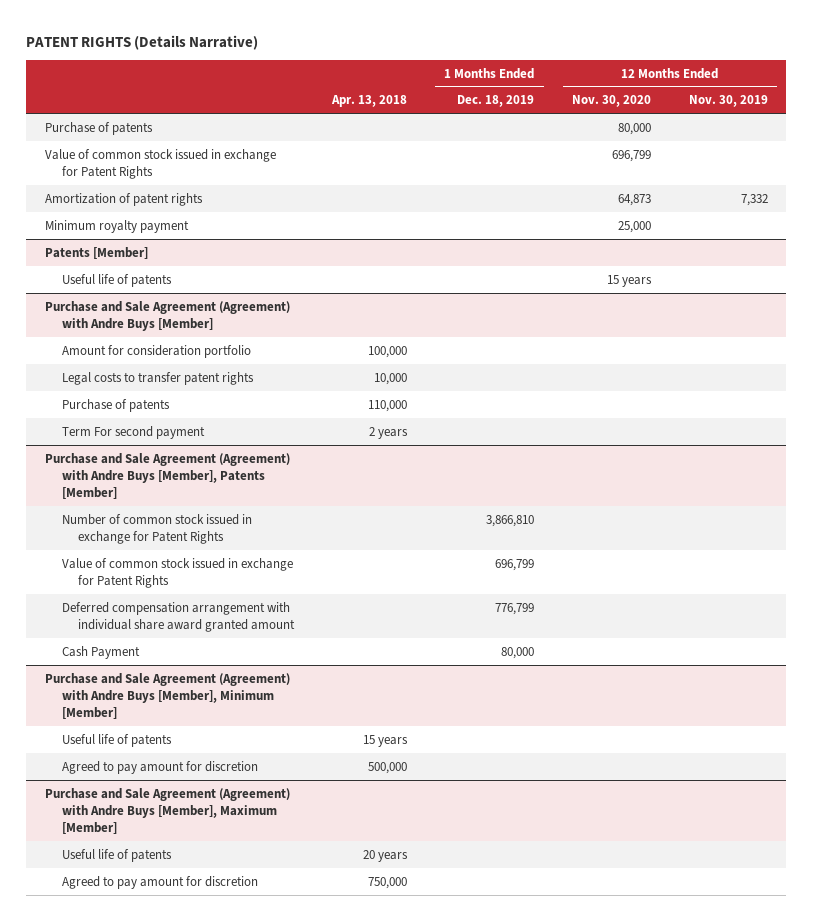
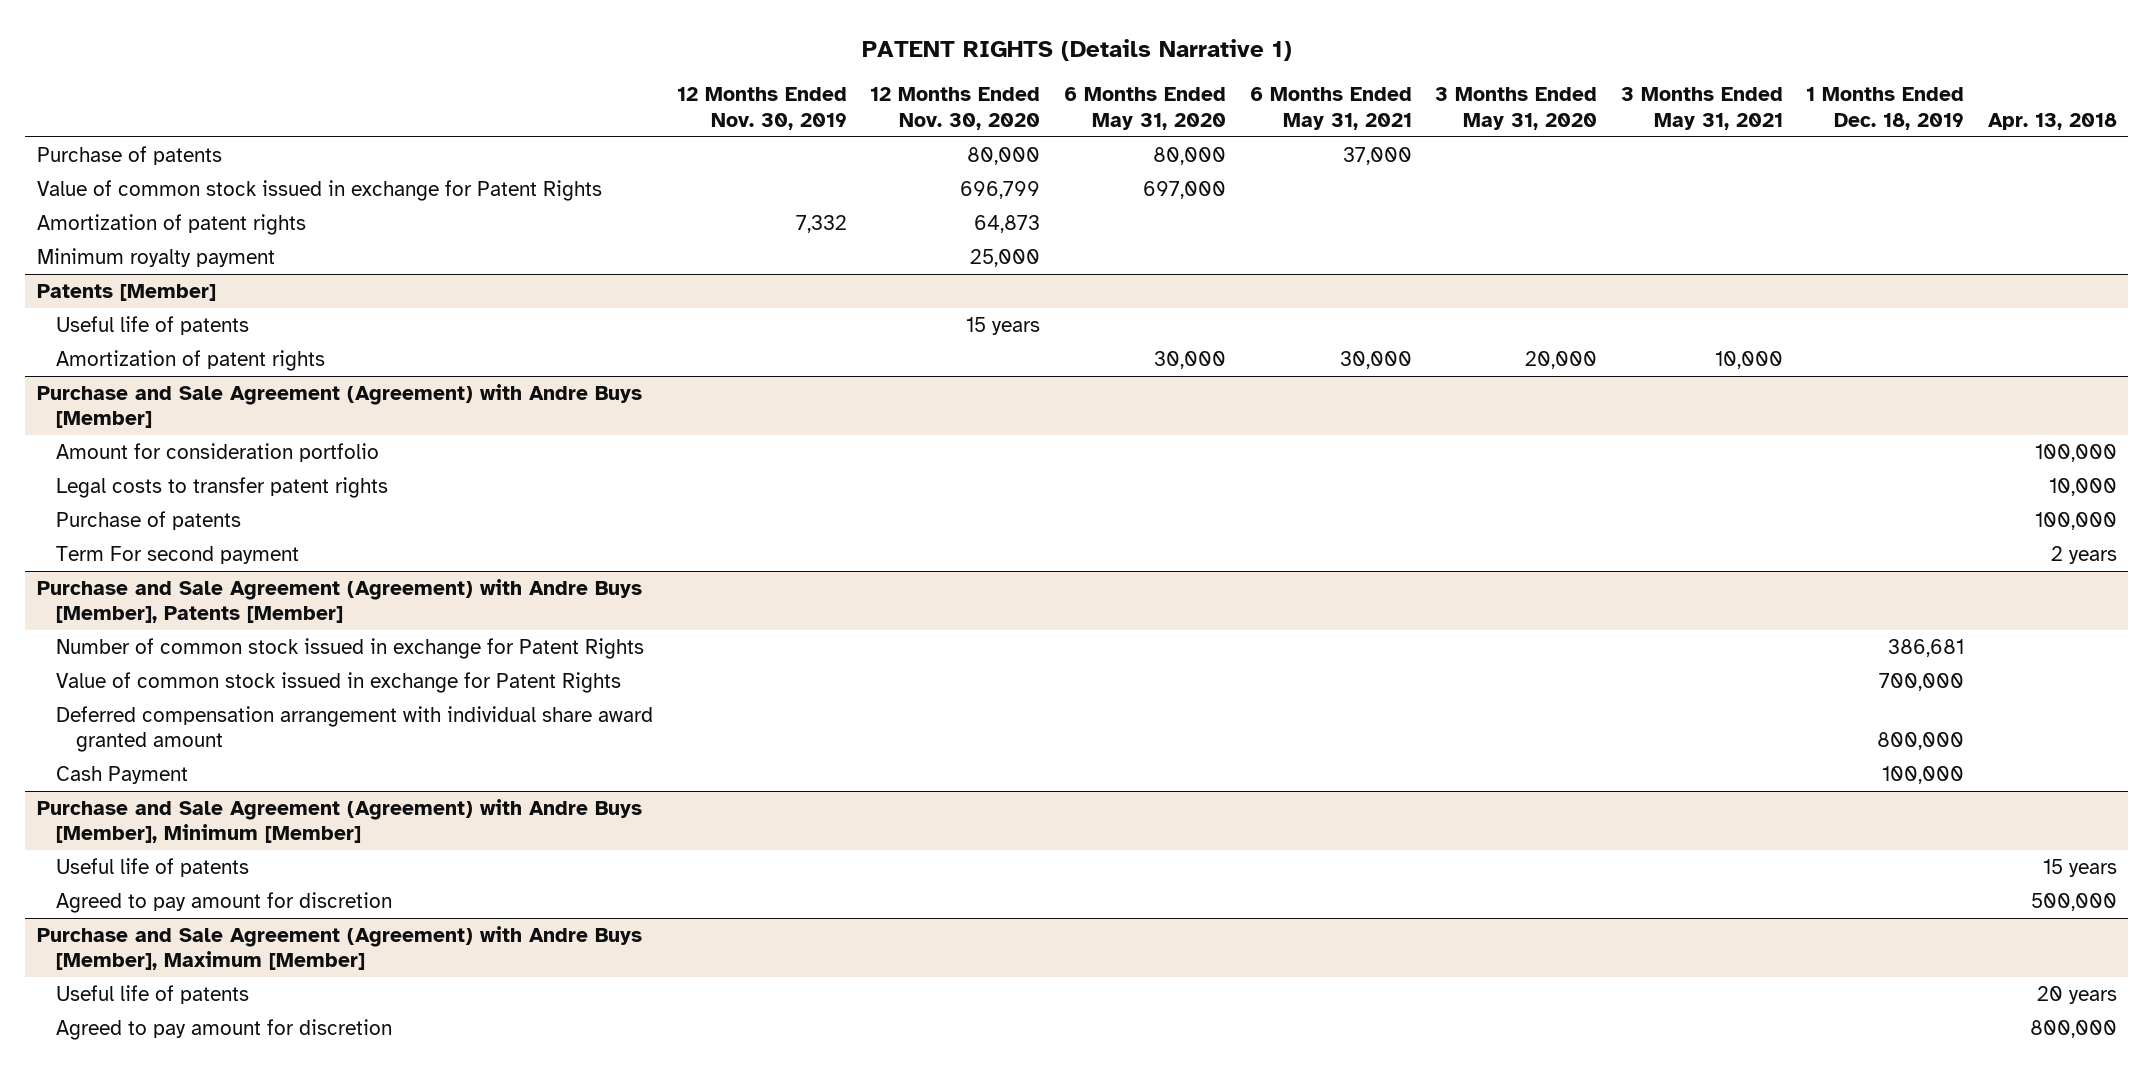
[26,34,259,50] PATENT RIGHTS (Details Narrative) -> [861,39,1292,62] PATENT RIGHTS (Details Narrative 1)
none -> [1064,87,1227,130] 6 Months Ended May 31, 2020
none -> [1249,87,1412,130] 6 Months Ended May 31, 2021
none -> [1435,87,1598,130] 3 Months Ended May 31, 2020
none -> [1620,87,1783,130] 3 Months Ended May 31, 2021
none -> [56,349,326,371] Amortization of patent rights
[367,399,407,412] 110,000 -> [2034,511,2117,530] 100,000
[486,514,535,527] 3,866,810 -> [1888,638,1965,657] 386,681
[495,558,535,571] 696,799 -> [1879,672,1965,691] 700,000
[495,602,535,615] 776,799 -> [1877,732,1965,751] 800,000
[501,646,535,659] 80,000 -> [1882,765,1965,784] 100,000
[367,876,407,889] 750,000 -> [2029,1019,2117,1038] 800,000

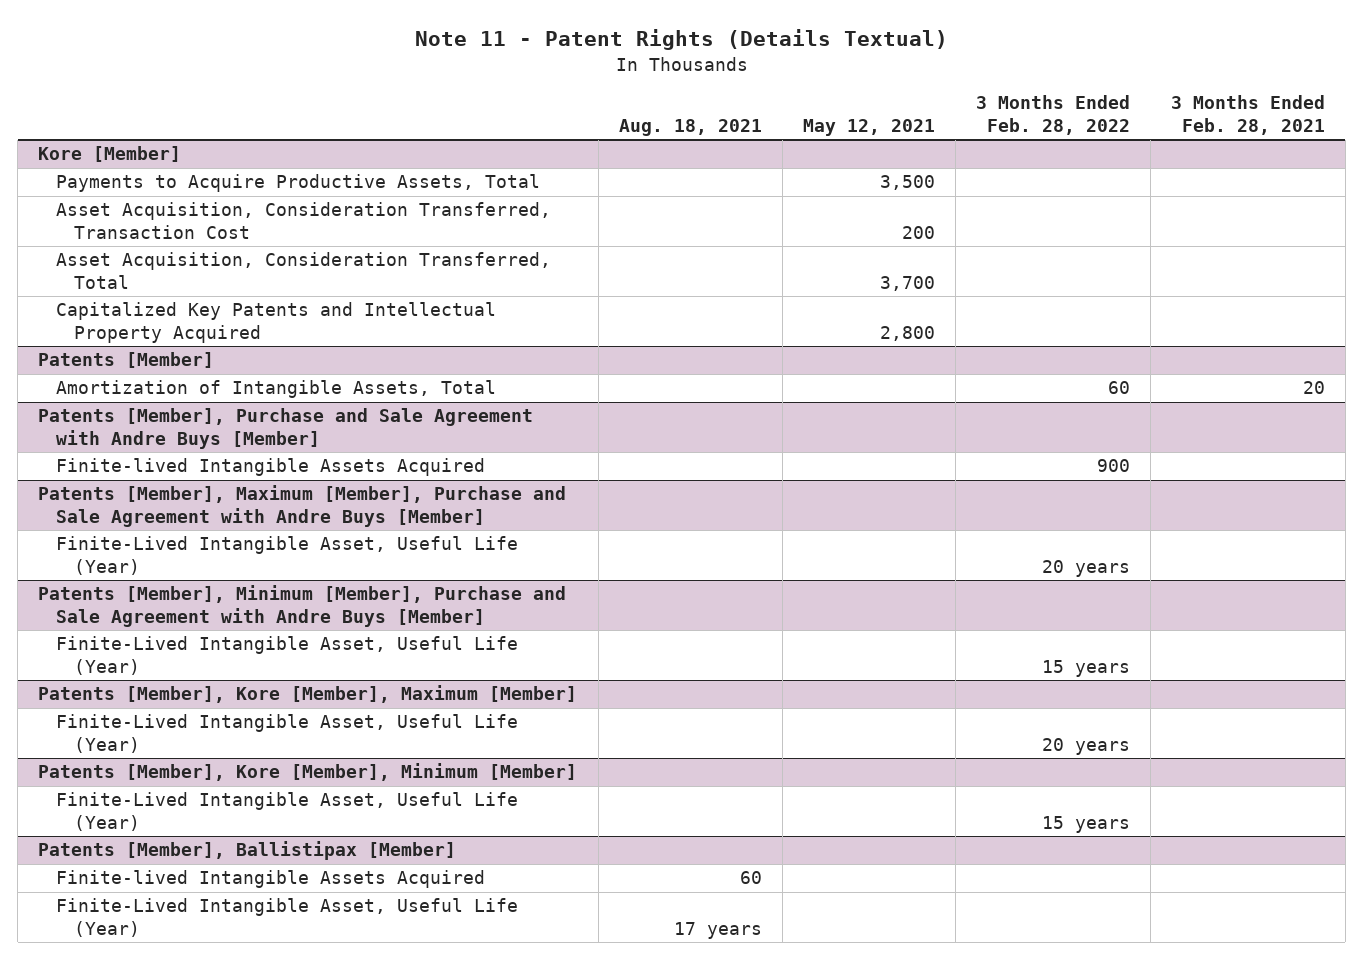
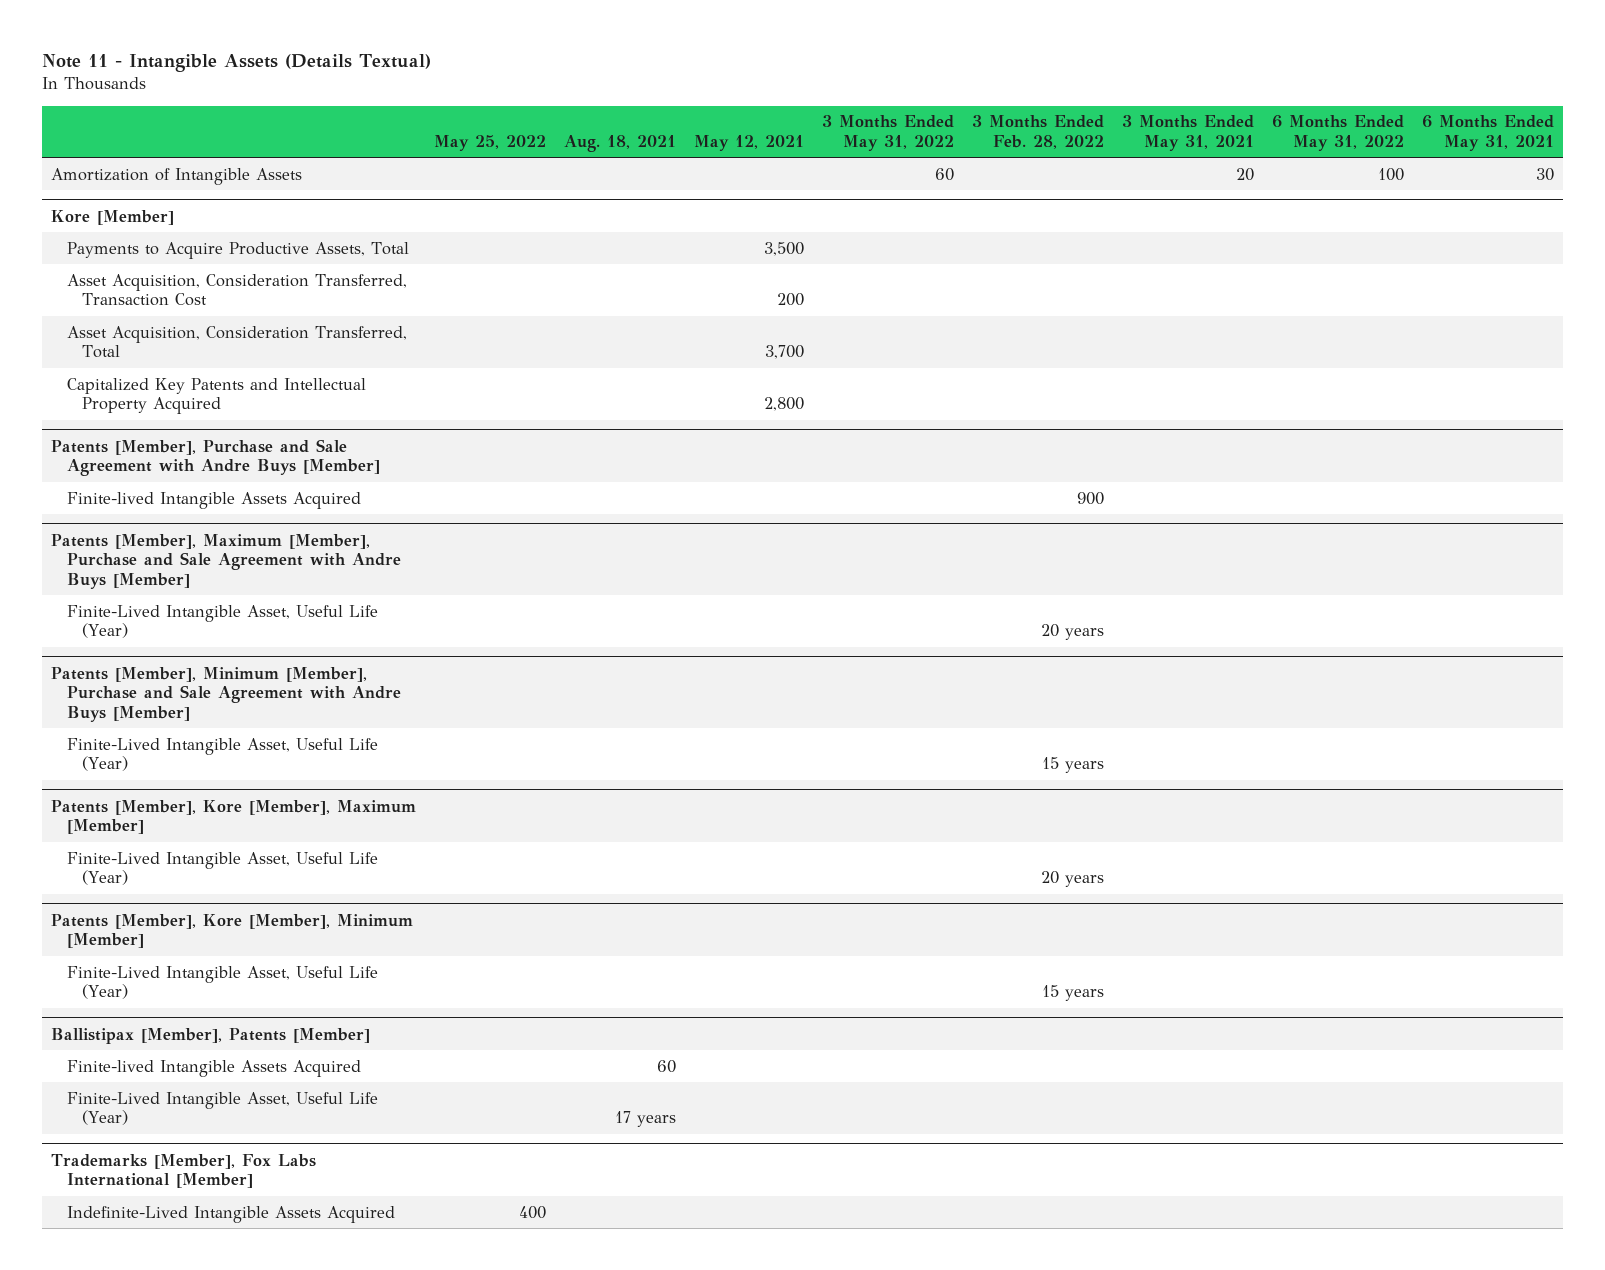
[414,29,948,51] Note 11 - Patent Rights (Details Textual) -> [41,54,431,73] Note 11 - Intangible Assets (Details Textual)
[1170,95,1325,136] 3 Months Ended Feb. 28, 2021 -> none
none -> [433,134,546,151] May 25, 2022
none -> [821,115,954,151] 3 Months Ended May 31, 2022
none -> [1121,115,1254,151] 3 Months Ended May 31, 2021
none -> [1271,115,1404,151] 6 Months Ended May 31, 2022
none -> [1421,115,1554,151] 6 Months Ended May 31, 2021
none -> [50,167,302,185] Amortization of Intangible Assets
[38,352,215,369] Patents [Member] -> none
[56,380,497,399] Amortization of Intangible Assets, Total -> none
[38,841,457,861] Patents [Member], Ballistipax [Member] -> [50,1027,370,1044] Ballistipax [Member], Patents [Member]
none -> [50,1153,316,1189] Trademarks [Member], Fox Labs International [Member]
none -> [66,1205,395,1223] Indefinite-Lived Intangible Assets Acquired

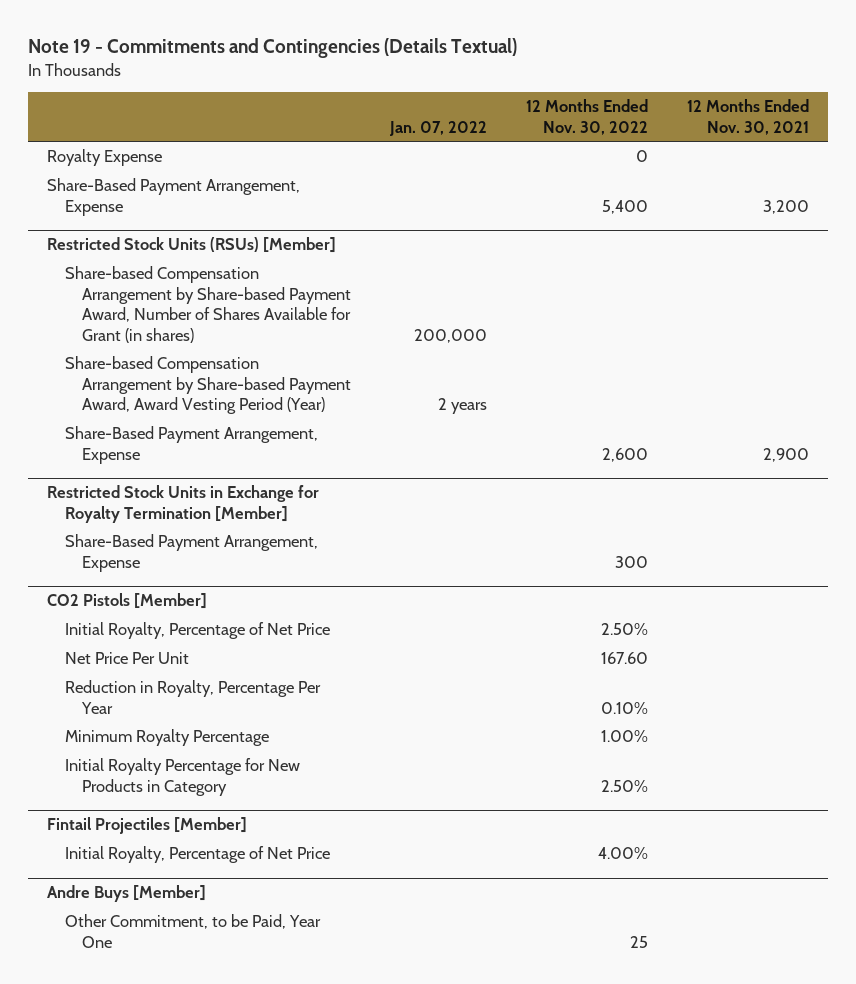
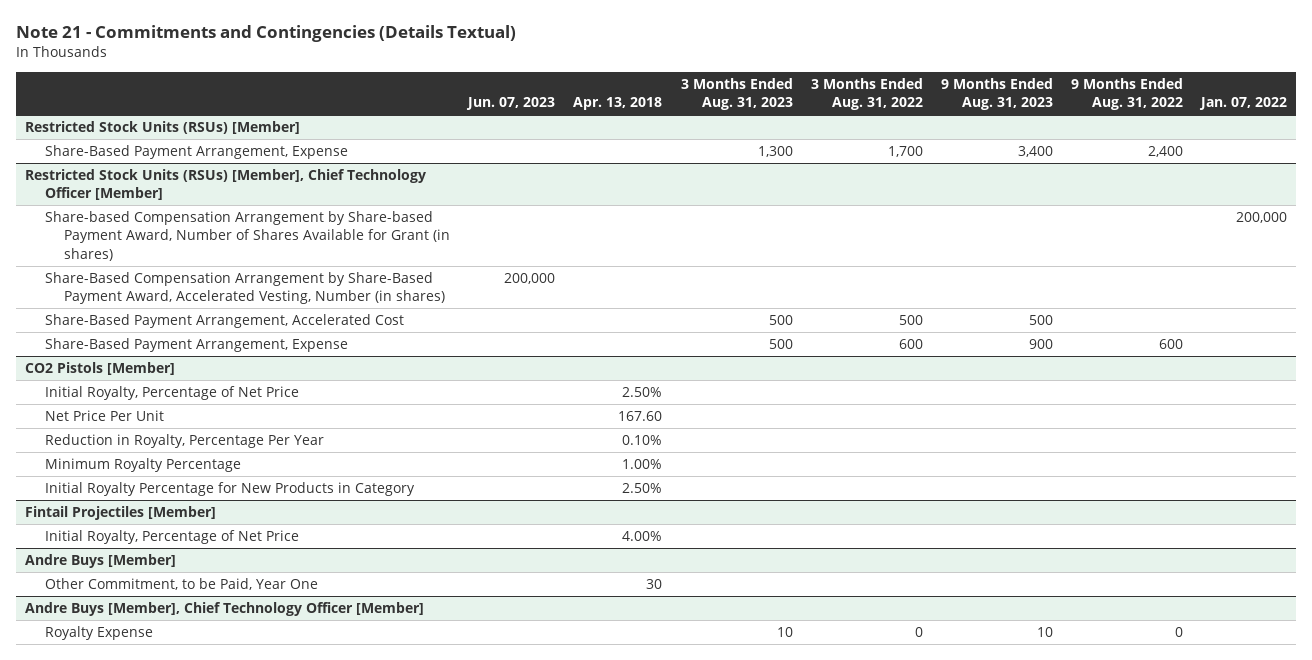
[28,38,518,59] Note 19 - Commitments and Contingencies (Details Textual) -> [16,25,517,43] Note 21 - Commitments and Contingencies (Details Textual)
[526,98,649,135] 12 Months Ended Nov. 30, 2022 -> none
[686,98,809,135] 12 Months Ended Nov. 30, 2021 -> none
none -> [466,97,556,111] Jun. 07, 2023
none -> [573,97,663,111] Apr. 13, 2018
none -> [680,77,793,111] 3 Months Ended Aug. 31, 2023
none -> [810,77,923,111] 3 Months Ended Aug. 31, 2022
none -> [940,77,1053,111] 9 Months Ended Aug. 31, 2023
none -> [1070,77,1183,111] 9 Months Ended Aug. 31, 2022
[47,149,163,167] Royalty Expense -> none
[47,178,301,216] Share-Based Payment Arrangement, Expense -> none
[64,266,352,343] Share-based Compensation Arrangement by Share-based Payment Award, Number of Shares Available for Grant (in shares) -> none
[64,356,352,415] Share-based Compensation Arrangement by Share-based Payment Award, Award Vesting Period (Year) -> none
[47,485,320,523] Restricted Stock Units in Exchange for Royalty Termination [Member] -> none
[64,534,318,572] Share-Based Payment Arrangement, Expense -> none
none -> [25,169,427,201] Restricted Stock Units (RSUs) [Member], Chief Technology Officer [Member]
none -> [44,211,451,261] Share-based Compensation Arrangement by Share-based Payment Award, Number of Shares Available for Grant (in shares)
none -> [44,272,446,305] Share-Based Compensation Arrangement by Share-Based Payment Award, Accelerated Vesting, Number (in shares)
none -> [44,314,404,329] Share-Based Payment Arrangement, Accelerated Cost
none -> [44,338,348,353] Share-Based Payment Arrangement, Expense
none -> [25,602,425,617] Andre Buys [Member], Chief Technology Officer [Member]
none -> [44,626,153,641] Royalty Expense

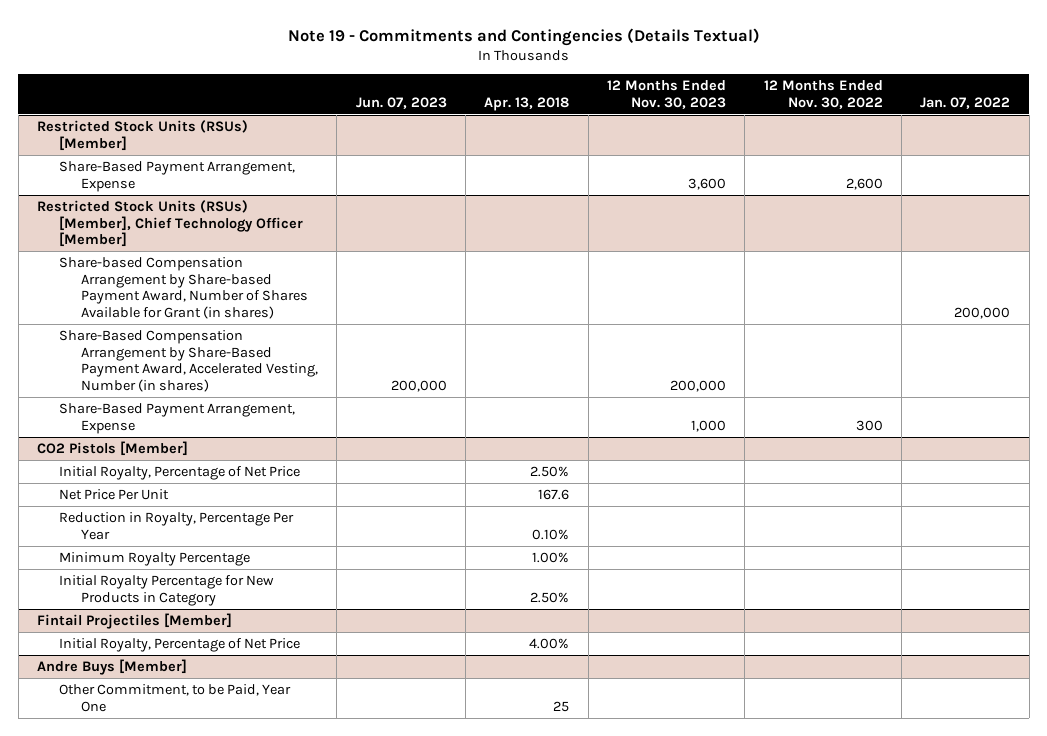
[16,25,517,43] Note 21 - Commitments and Contingencies (Details Textual) -> [287,27,760,46] Note 19 - Commitments and Contingencies (Details Textual)
[680,77,793,111] 3 Months Ended Aug. 31, 2023 -> none
[810,77,923,111] 3 Months Ended Aug. 31, 2022 -> none
[940,77,1053,111] 9 Months Ended Aug. 31, 2023 -> none
[1070,77,1183,111] 9 Months Ended Aug. 31, 2022 -> none
none -> [607,80,727,110] 12 Months Ended Nov. 30, 2023
none -> [763,80,883,110] 12 Months Ended Nov. 30, 2022
[44,314,404,329] Share-Based Payment Arrangement, Accelerated Cost -> none
[618,411,663,422] 167.60 -> [538,488,570,500] 167.6
[25,602,425,617] Andre Buys [Member], Chief Technology Officer [Member] -> none
[44,626,153,641] Royalty Expense -> none
[646,579,663,590] 30 -> [553,700,570,712] 25

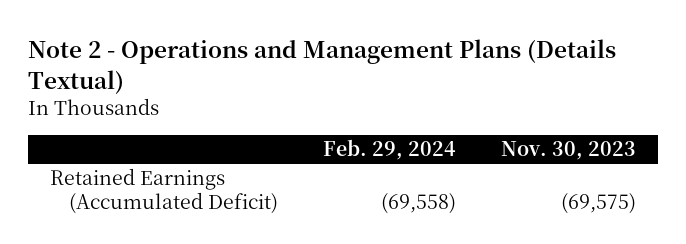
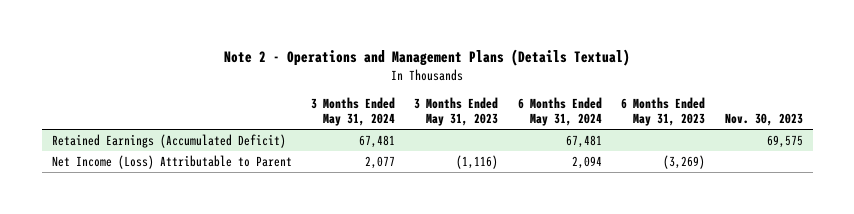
[322,139,456,161] Feb. 29, 2024 -> none
none -> [310,97,395,127] 3 Months Ended May 31, 2024
none -> [414,97,499,127] 3 Months Ended May 31, 2023
none -> [517,97,602,127] 6 Months Ended May 31, 2024
none -> [621,97,706,127] 6 Months Ended May 31, 2023
[560,192,636,214] (69,575) -> [766,134,803,148] 69,575
none -> [51,154,292,169] Net Income (Loss) Attributable to Parent

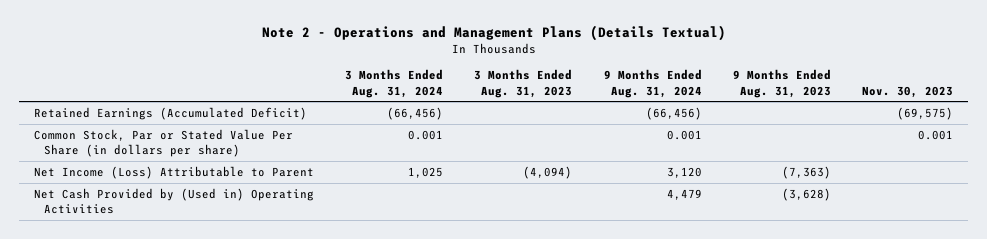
[310,97,395,127] 3 Months Ended May 31, 2024 -> none
[414,97,499,127] 3 Months Ended May 31, 2023 -> none
[517,97,602,127] 6 Months Ended May 31, 2024 -> none
[621,97,706,127] 6 Months Ended May 31, 2023 -> none
none -> [345,69,444,98] 3 Months Ended Aug. 31, 2024
none -> [474,69,573,98] 3 Months Ended Aug. 31, 2023
none -> [603,69,702,98] 9 Months Ended Aug. 31, 2024
none -> [732,69,831,98] 9 Months Ended Aug. 31, 2023
[766,134,803,148] 69,575 -> [896,106,953,120] (69,575)
none -> [34,128,294,158] Common Stock, Par or Stated Value Per Share (in dollars per share)
none -> [34,187,315,215] Net Cash Provided by (Used in) Operating Activities

